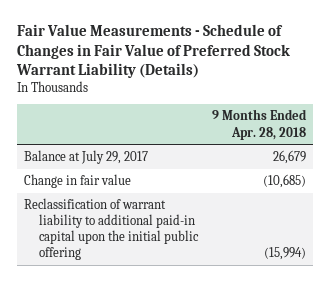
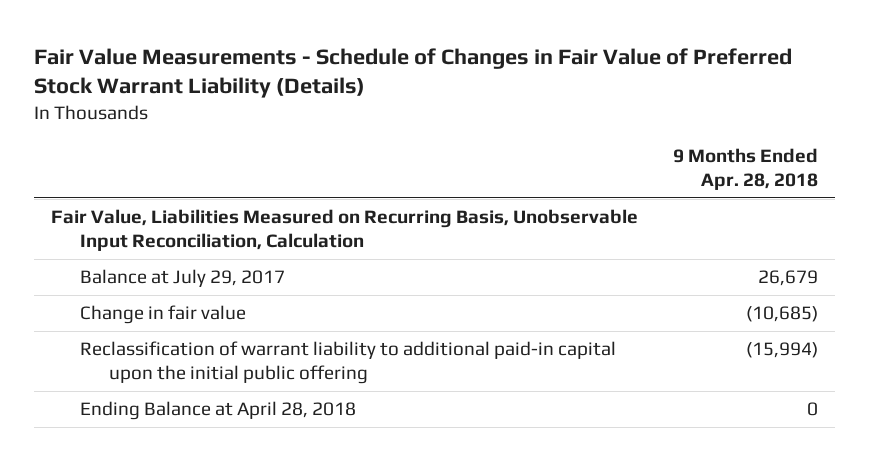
none -> [51,209,639,251] Fair Value, Liabilities Measured on Recurring Basis, Unobservable Input Reconciliation, Calculation
none -> [80,401,357,421] Ending Balance at April 28, 2018

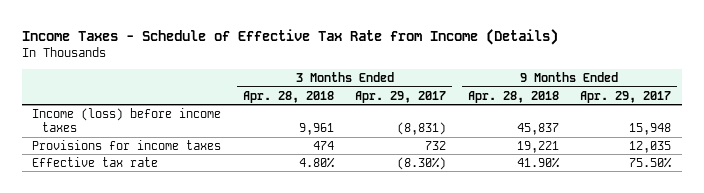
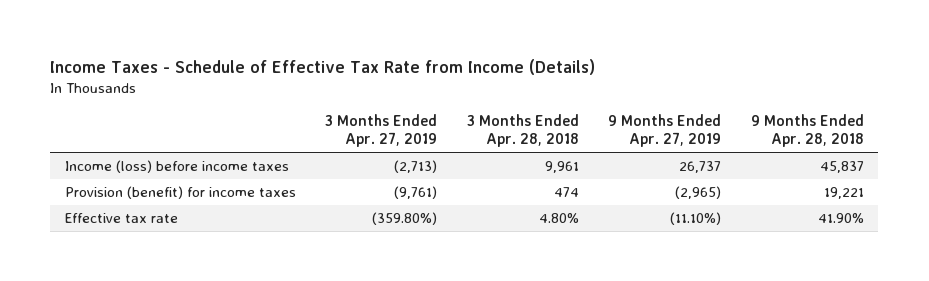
[355,90,447,103] Apr. 29, 2017 -> none
[580,90,672,103] Apr. 29, 2017 -> none
none -> [325,114,438,148] 3 Months Ended Apr. 27, 2019
none -> [608,114,722,148] 9 Months Ended Apr. 27, 2019
[32,139,222,150] Provisions for income taxes -> [64,186,296,200] Provision (benefit) for income taxes

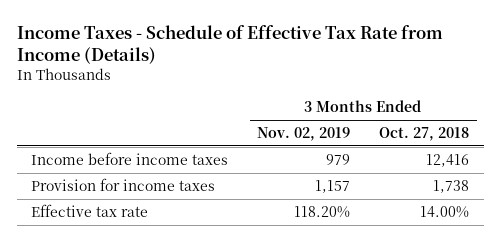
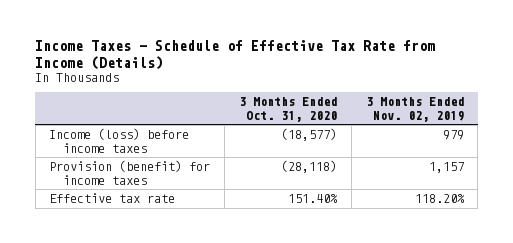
[379,127,470,142] Oct. 27, 2018 -> none
none -> [239,97,338,122] 3 Months Ended Oct. 31, 2020
[31,152,229,166] Income before income taxes -> [49,128,190,153] Income (loss) before income taxes
[31,178,216,192] Provision for income taxes -> [49,160,211,185] Provision (benefit) for income taxes

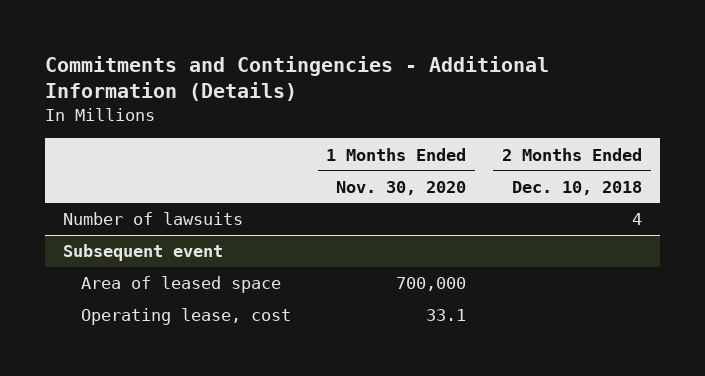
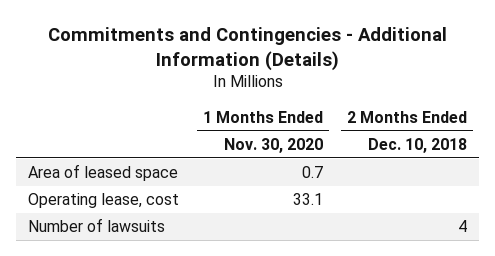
[63,244,224,262] Subsequent event -> none
[396,277,467,292] 700,000 -> [302,166,324,179] 0.7
[63,212,244,226] Number of lawsuits -> [27,218,165,233] Number of lawsuits

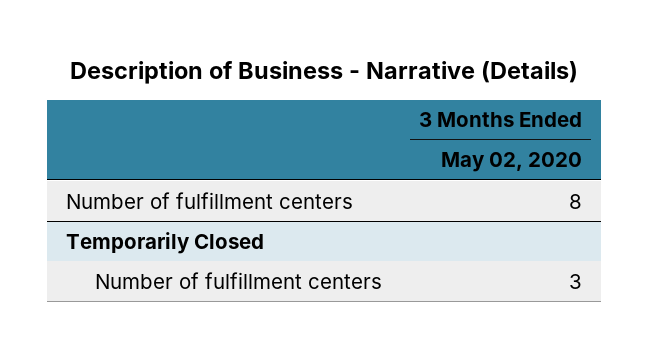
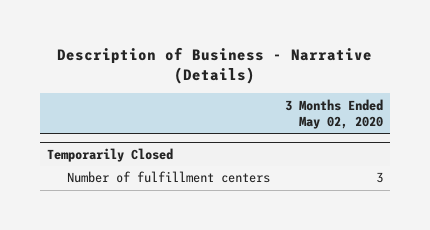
[65,191,353,209] Number of fulfillment centers -> none

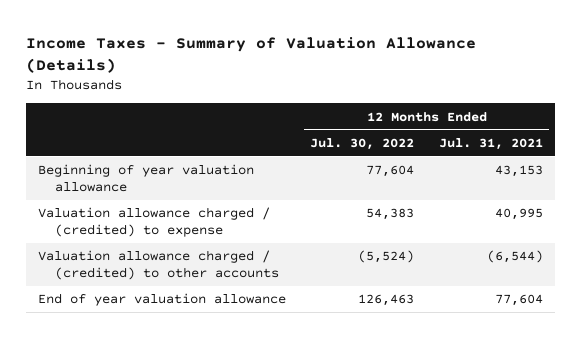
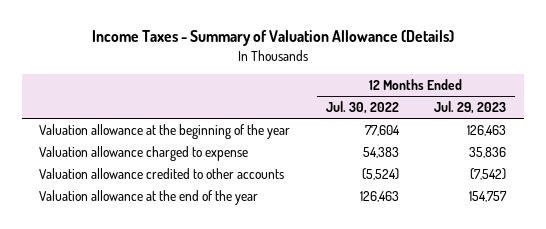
[438,137,543,150] Jul. 31, 2021 -> none
none -> [434,101,507,115] Jul. 29, 2023
[38,164,255,192] Beginning of year valuation allowance -> [39,123,291,139] Valuation allowance at the beginning of the year
[38,207,271,237] Valuation allowance charged / (credited) to expense -> [39,145,249,161] Valuation allowance charged to expense
[38,250,280,280] Valuation allowance charged / (credited) to other accounts -> [39,167,285,179] Valuation allowance credited to other accounts
[38,293,287,307] End of year valuation allowance -> [39,189,259,205] Valuation allowance at the end of the year

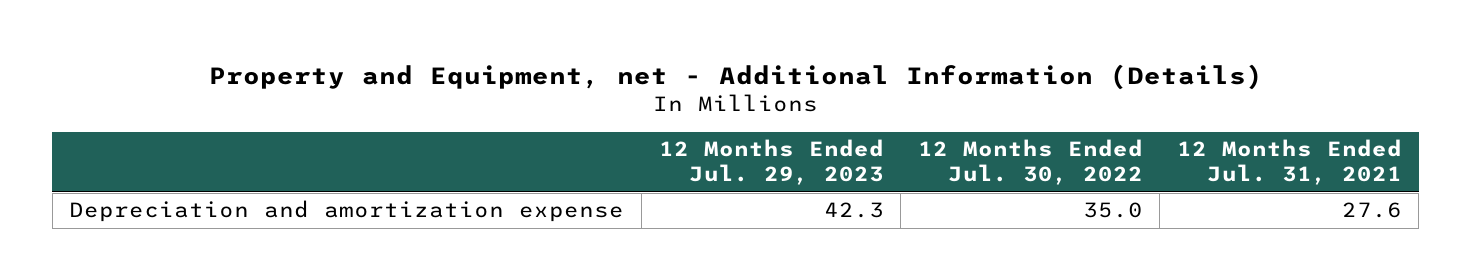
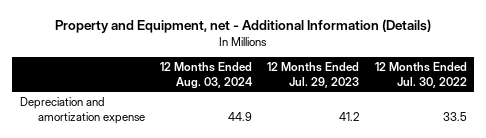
[1176,139,1402,186] 12 Months Ended Jul. 31, 2021 -> none
none -> [160,61,254,89] 12 Months Ended Aug. 03, 2024
[823,202,884,219] 42.3 -> [339,111,360,121] 41.2
[1082,202,1143,219] 35.0 -> [442,111,467,121] 33.5

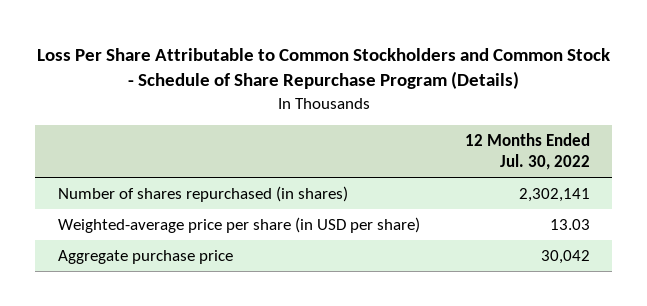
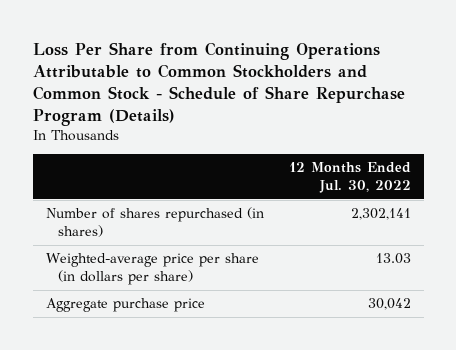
[36,47,610,90] Loss Per Share Attributable to Common Stockholders and Common Stock - Schedule of Share Repurchase Program (Details) -> [32,41,405,126] Loss Per Share from Continuing Operations Attributable to Common Stockholders and Common Stock - Schedule of Share Repurchase Program (Details)
[57,216,420,233] Weighted-average price per share (in USD per share) -> [45,253,259,286] Weighted-average price per share (in dollars per share)

